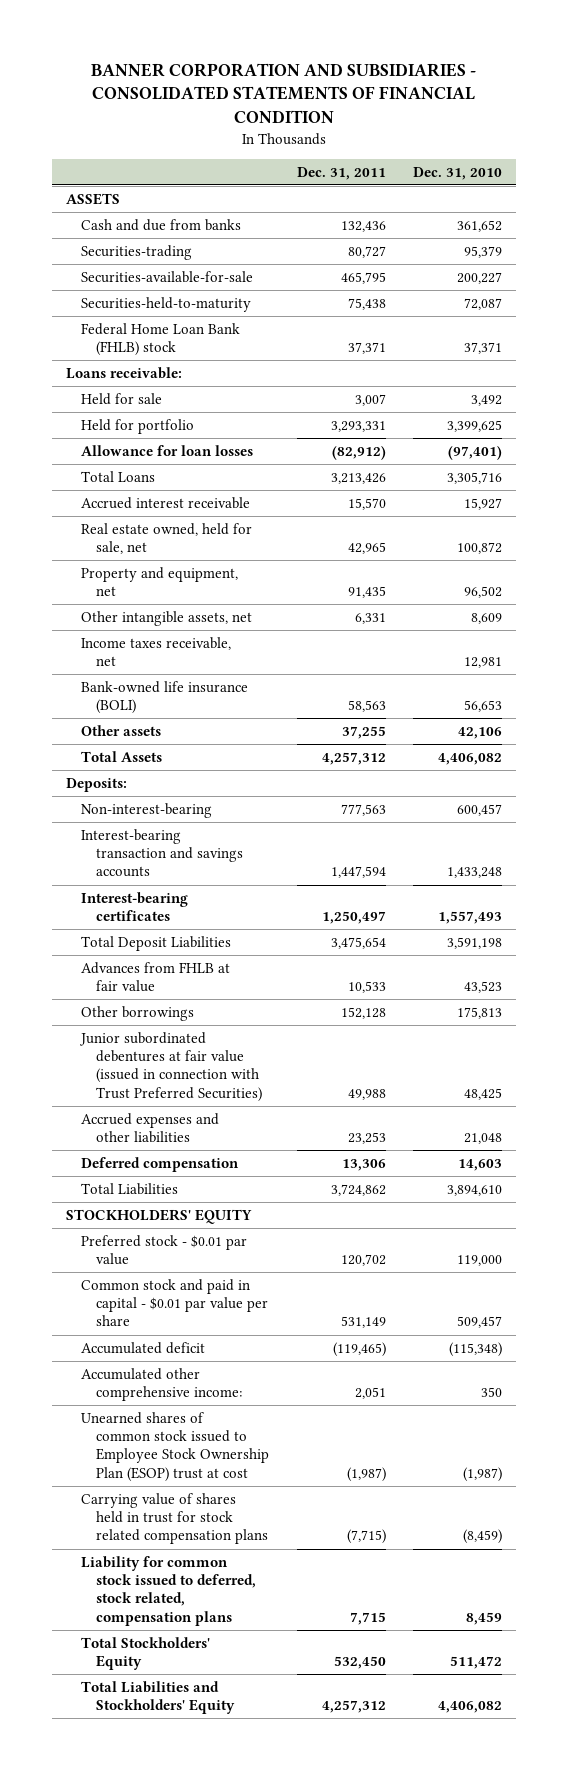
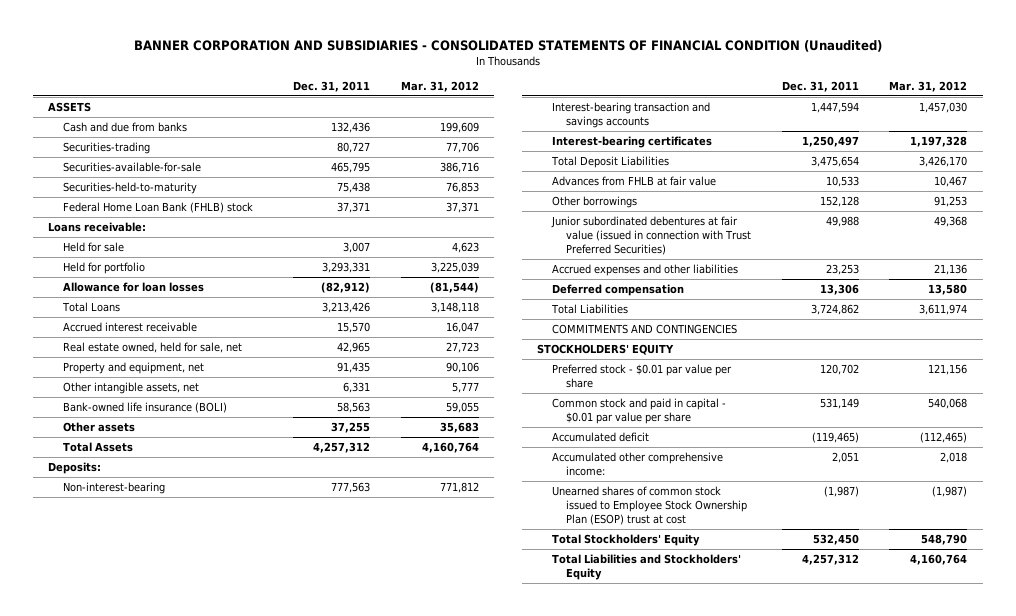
[91,62,477,124] BANNER CORPORATION AND SUBSIDIARIES - CONSOLIDATED STATEMENTS OF FINANCIAL CONDITION -> [133,39,882,52] BANNER CORPORATION AND SUBSIDIARIES - CONSOLIDATED STATEMENTS OF FINANCIAL CONDITION (Unaudited)
[413,166,503,180] Dec. 31, 2010 -> none
none -> [400,80,479,92] Mar. 31, 2012
[81,636,232,667] Income taxes receivable, net -> none
none -> [551,323,737,334] COMMITMENTS AND CONTINGENCIES
[81,1234,248,1266] Preferred stock - $0.01 par value -> [551,363,732,388] Preferred stock - $0.01 par value per share
[81,1492,269,1545] Carrying value of shares held in trust for stock related compensation plans -> none
[81,1555,257,1626] Liability for common stock issued to deferred, stock related, compensation plans -> none

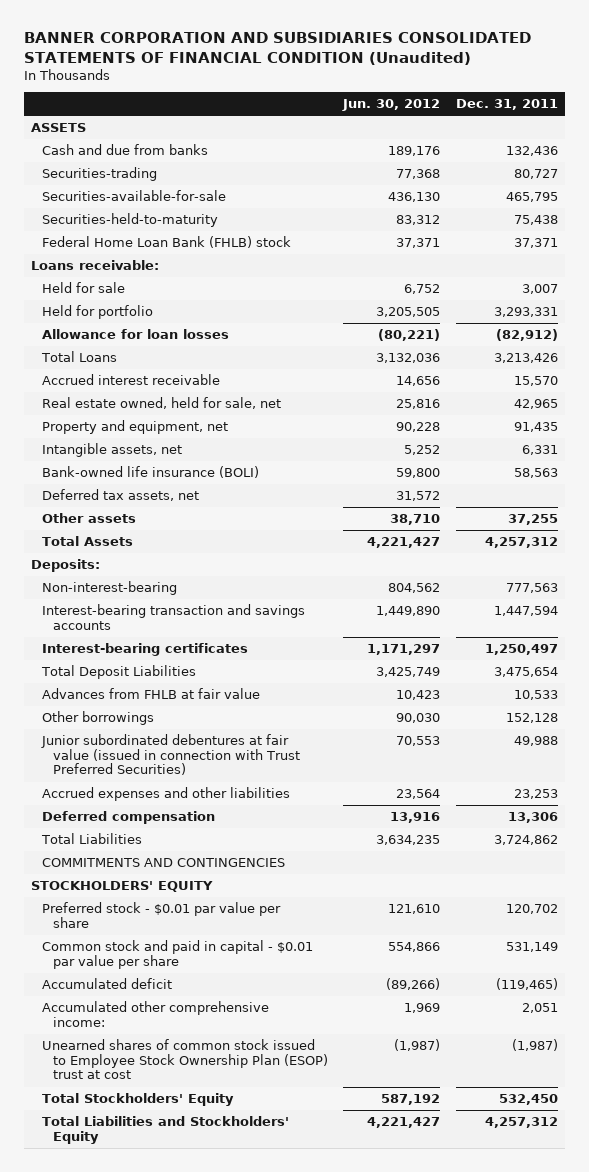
[133,39,882,52] BANNER CORPORATION AND SUBSIDIARIES - CONSOLIDATED STATEMENTS OF FINANCIAL CONDITION (Unaudited) -> [23,32,531,65] BANNER CORPORATION AND SUBSIDIARIES CONSOLIDATED STATEMENTS OF FINANCIAL CONDITION (Unaudited)
[400,80,479,92] Mar. 31, 2012 -> none
none -> [342,99,441,112] Jun. 30, 2012
[63,381,200,394] Other intangible assets, net -> [42,443,183,458] Intangible assets, net
none -> [42,489,200,502] Deferred tax assets, net

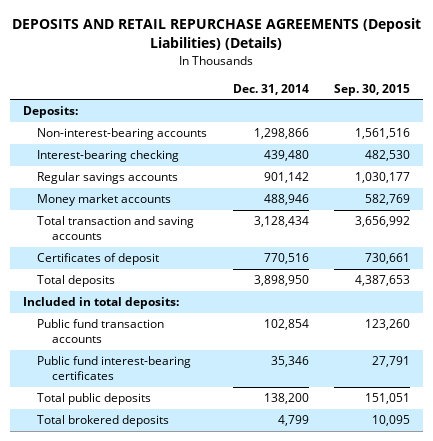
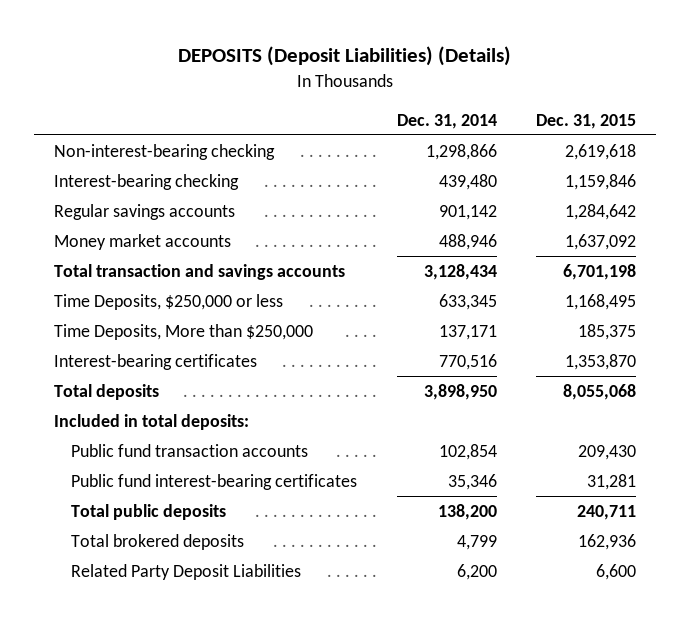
[12,18,422,51] DEPOSITS AND RETAIL REPURCHASE AGREEMENTS (Deposit Liabilities) (Details) -> [178,46,512,67] DEPOSITS (Deposit Liabilities) (Details)
[333,83,410,96] Sep. 30, 2015 -> none
none -> [536,113,637,129] Dec. 31, 2015
[22,106,78,119] Deposits: -> none
[37,128,208,141] Non-interest-bearing accounts -> [53,143,275,160] Non-interest-bearing checking
[37,216,195,241] Total transaction and saving accounts -> [53,263,345,280] Total transaction and savings accounts
none -> [53,293,283,310] Time Deposits, $250,000 or less
none -> [53,323,313,340] Time Deposits, More than $250,000
[37,253,160,266] Certificates of deposit -> [53,353,257,370] Interest-bearing certificates
none -> [71,563,302,580] Related Party Deposit Liabilities

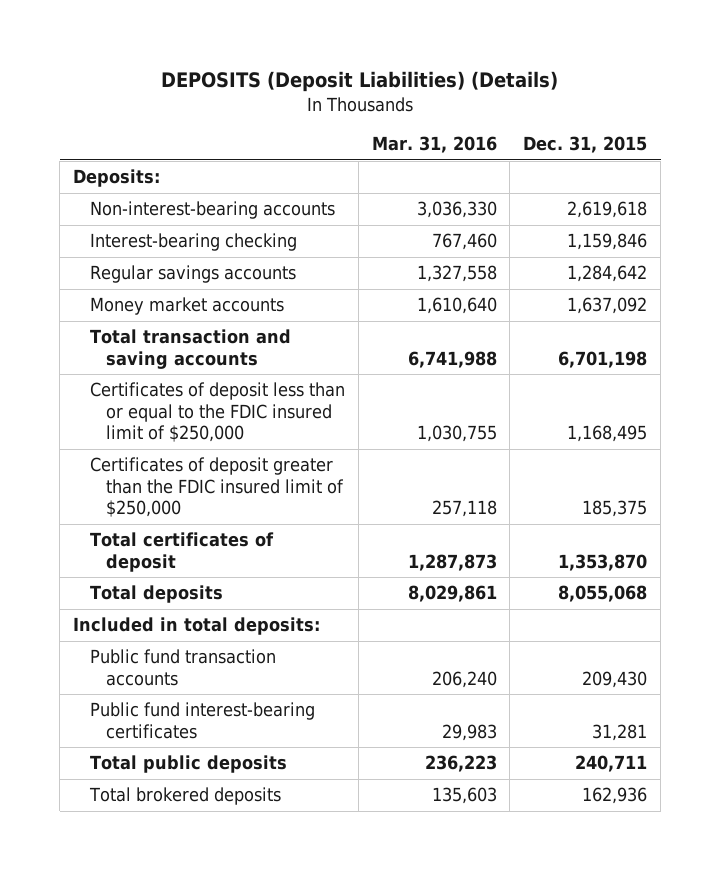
[396,113,497,129] Dec. 31, 2014 -> none
none -> [371,136,497,154] Mar. 31, 2016
none -> [73,169,161,188] Deposits:
[53,143,275,160] Non-interest-bearing checking -> [89,201,335,220] Non-interest-bearing accounts
[53,263,345,280] Total transaction and savings accounts -> [89,329,291,369] Total transaction and saving accounts
[53,293,283,310] Time Deposits, $250,000 or less -> [89,382,345,443] Certificates of deposit less than or equal to the FDIC insured limit of $250,000
[53,323,313,340] Time Deposits, More than $250,000 -> [89,457,345,518] Certificates of deposit greater than the FDIC insured limit of $250,000
[53,353,257,370] Interest-bearing certificates -> [89,532,274,572] Total certificates of deposit
[71,563,302,580] Related Party Deposit Liabilities -> none

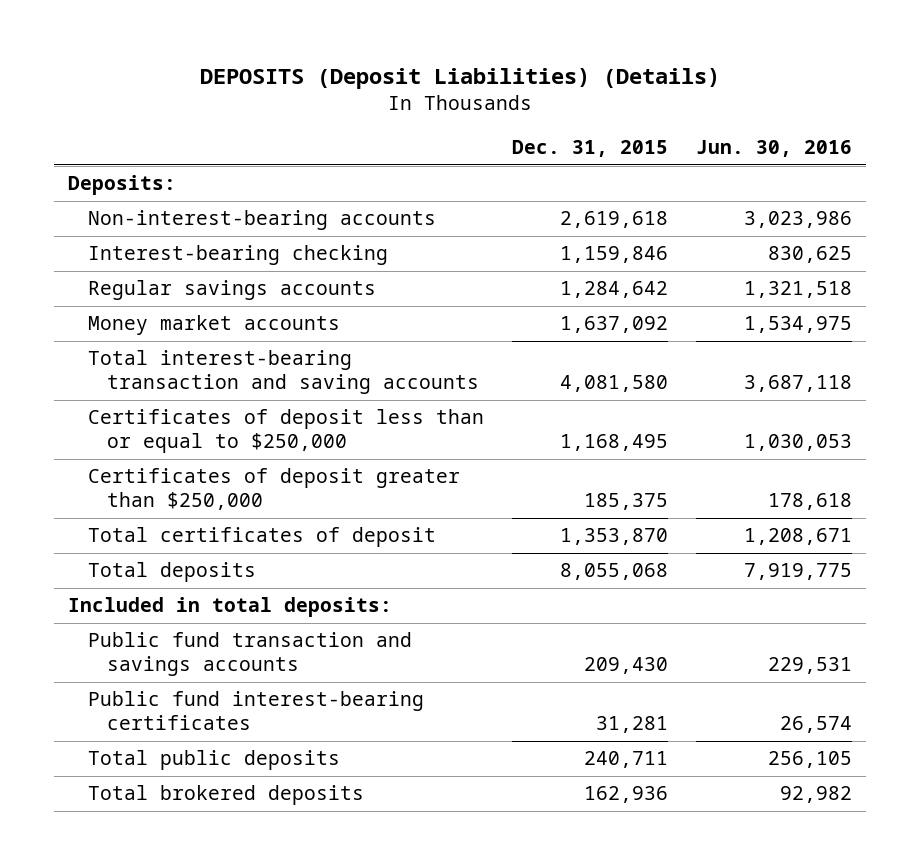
[371,136,497,154] Mar. 31, 2016 -> none
none -> [696,140,853,158] Jun. 30, 2016
[89,329,291,369] Total transaction and saving accounts -> [87,350,480,395] Total interest-bearing transaction and saving accounts
[558,350,648,368] 6,701,198 -> [559,375,668,393] 4,081,580
[89,382,345,443] Certificates of deposit less than or equal to the FDIC insured limit of $250,000 -> [87,409,484,454] Certificates of deposit less than or equal to $250,000
[89,457,345,518] Certificates of deposit greater than the FDIC insured limit of $250,000 -> [87,468,460,511] Certificates of deposit greater than $250,000
[89,649,276,686] Public fund transaction accounts -> [87,632,412,677] Public fund transaction and savings accounts

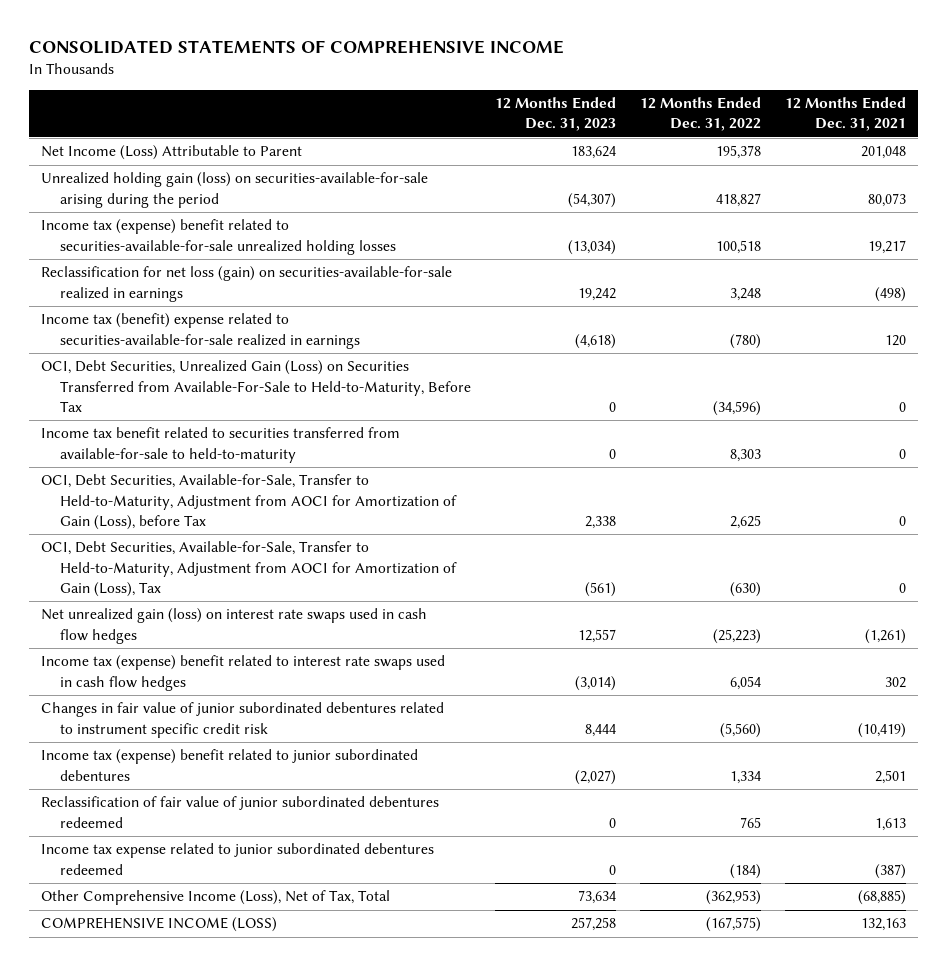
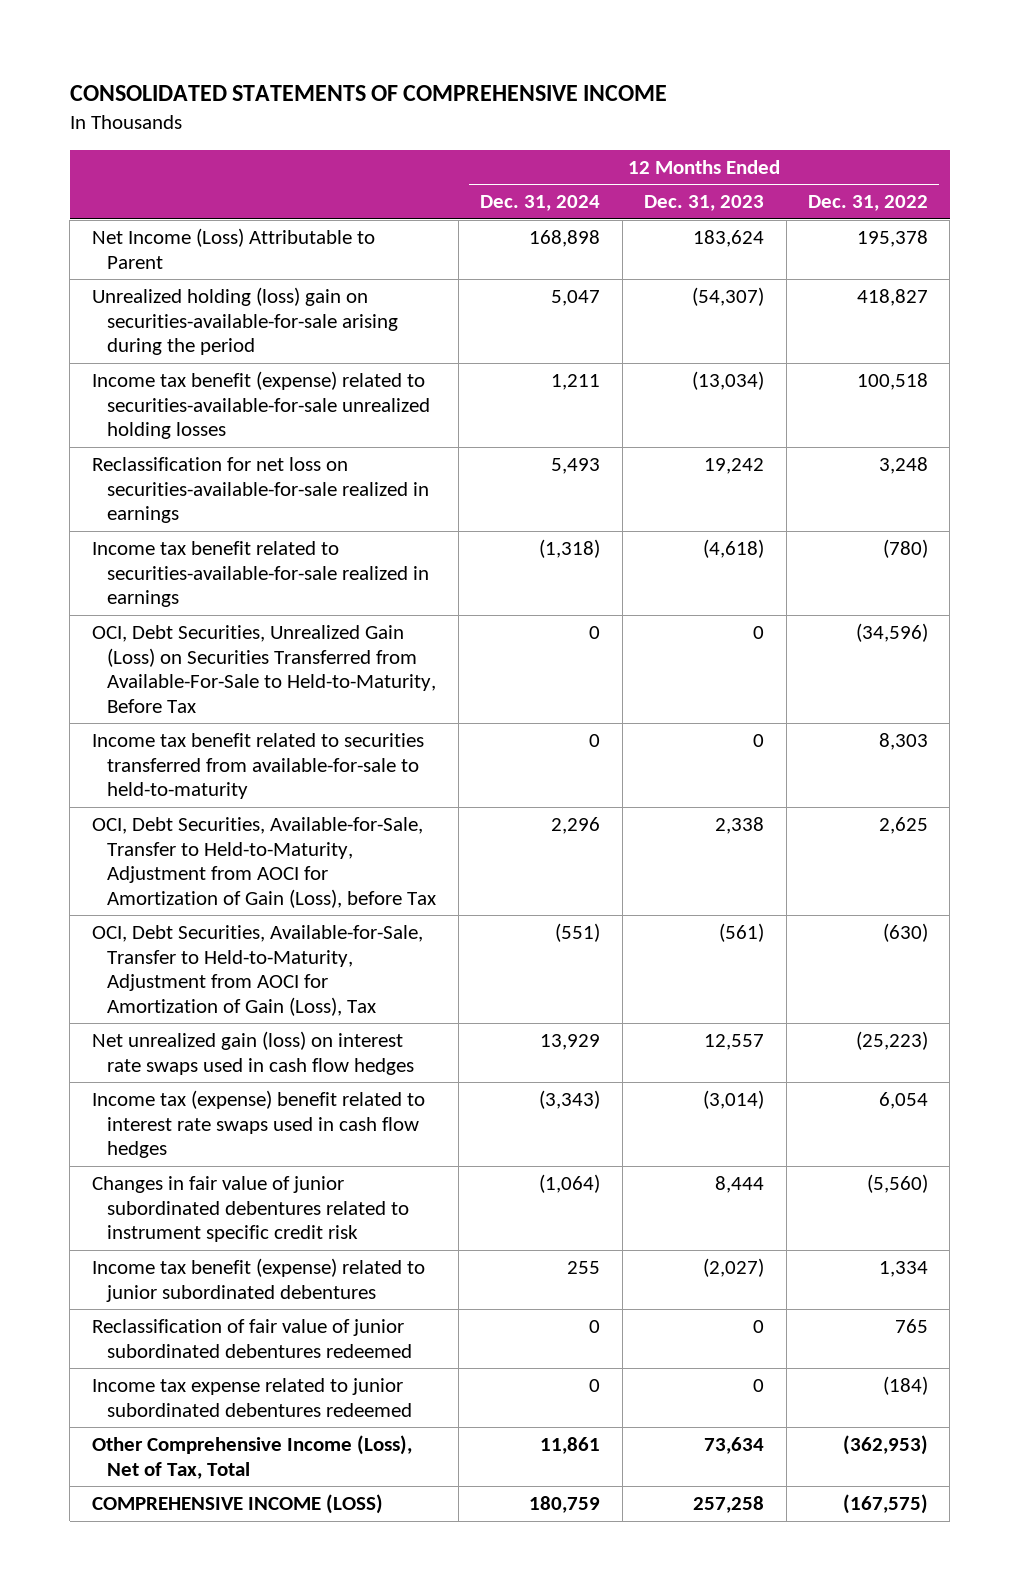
[785,97,907,132] 12 Months Ended Dec. 31, 2021 -> none
none -> [480,195,601,212] Dec. 31, 2024
[40,172,428,208] Unrealized holding gain (loss) on securities-available-for-sale arising during the period -> [91,286,399,356] Unrealized holding (loss) gain on securities-available-for-sale arising during the period
[40,219,397,255] Income tax (expense) benefit related to securities-available-for-sale unrealized holding losses -> [91,370,431,440] Income tax benefit (expense) related to securities-available-for-sale unrealized holding losses
[40,266,452,302] Reclassification for net loss (gain) on securities-available-for-sale realized in earnings -> [91,456,430,524] Reclassification for net loss on securities-available-for-sale realized in earnings
[40,313,361,349] Income tax (benefit) expense related to securities-available-for-sale realized in earnings -> [91,540,430,608] Income tax benefit related to securities-available-for-sale realized in earnings
[40,749,418,781] Income tax (expense) benefit related to junior subordinated debentures -> [91,1257,425,1302] Income tax benefit (expense) related to junior subordinated debentures

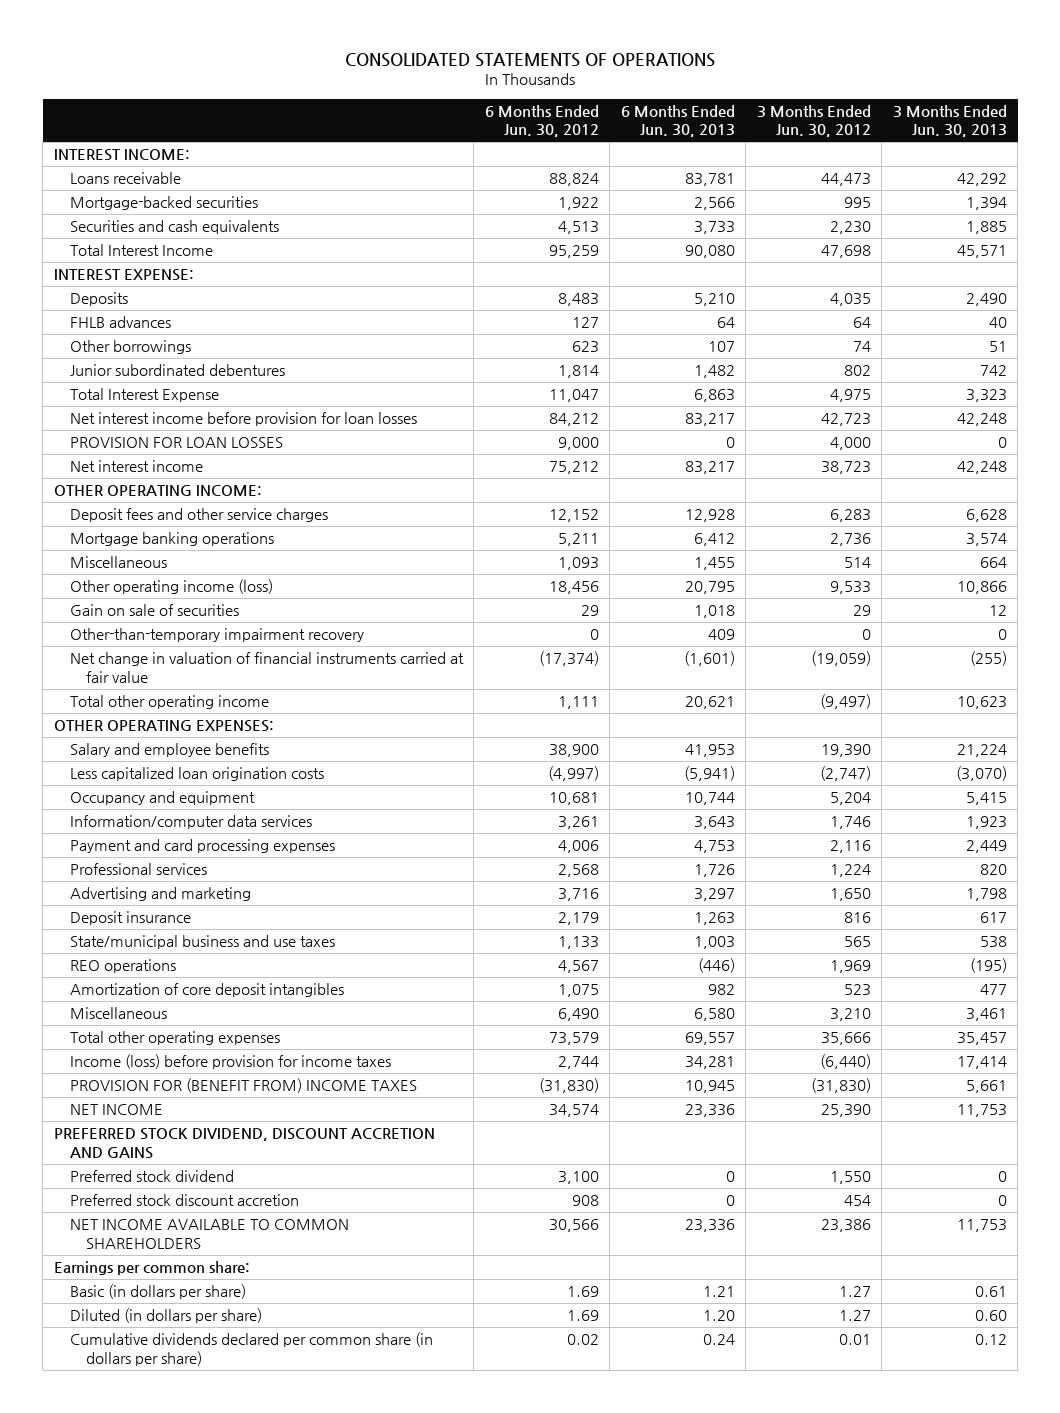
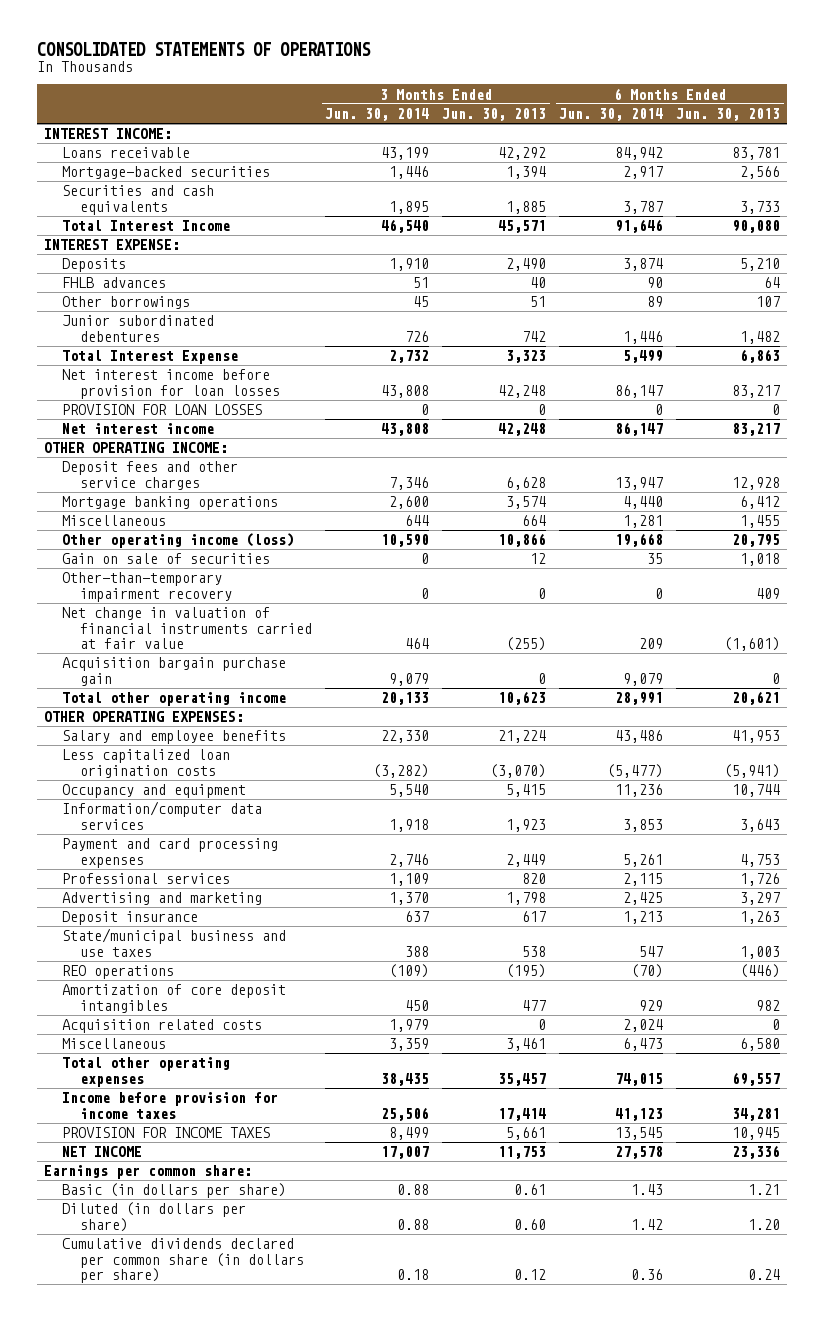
[484,104,599,138] 6 Months Ended Jun. 30, 2012 -> none
[756,104,871,138] 3 Months Ended Jun. 30, 2012 -> none
none -> [325,108,430,122] Jun. 30, 2014
none -> [559,108,664,122] Jun. 30, 2014
none -> [61,657,286,686] Acquisition bargain purchase gain
none -> [61,1019,262,1034] Acquisition related costs
[69,1054,391,1070] Income (loss) before provision for income taxes -> [61,1092,278,1119] Income before provision for income taxes
[69,1078,417,1094] PROVISION FOR (BENEFIT FROM) INCOME TAXES -> [61,1127,270,1139] PROVISION FOR INCOME TAXES
[53,1128,435,1159] PREFERRED STOCK DIVIDEND, DISCOUNT ACCRETION AND GAINS -> none
[69,1170,234,1183] Preferred stock dividend -> none
[69,1194,299,1207] Preferred stock discount accretion -> none
[69,1219,349,1249] NET INCOME AVAILABLE TO COMMON SHAREHOLDERS -> none

